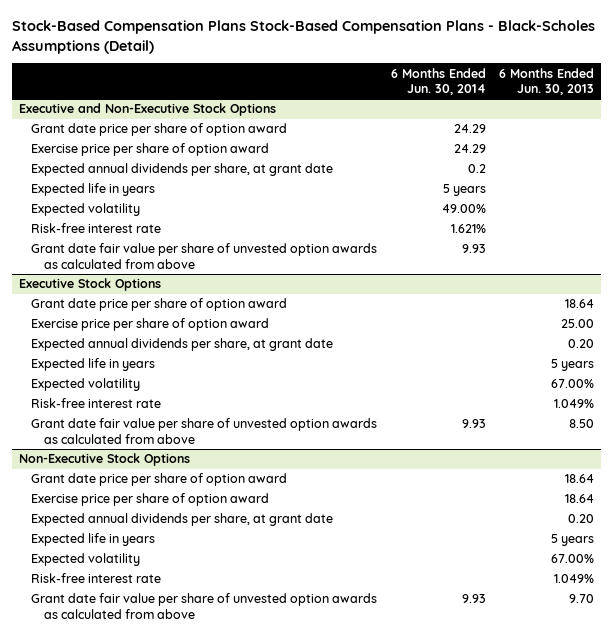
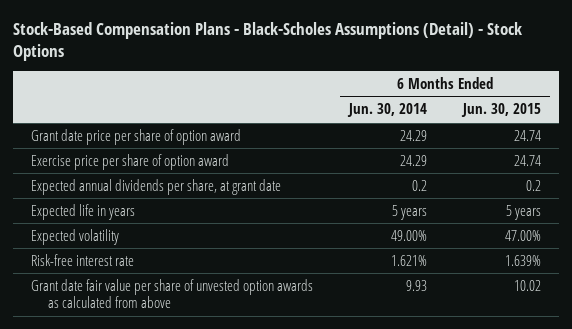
[11,20,595,54] Stock-Based Compensation Plans Stock-Based Compensation Plans - Black-Scholes Assumptions (Detail) -> [12,21,522,61] Stock-Based Compensation Plans - Black-Scholes Assumptions (Detail) - Stock Options
[499,67,595,95] 6 Months Ended Jun. 30, 2013 -> none
none -> [460,103,541,118] Jun. 30, 2015
[18,103,276,117] Executive and Non-Executive Stock Options -> none
[18,278,161,292] Executive Stock Options -> none
[31,298,288,312] Grant date price per share of option award -> none
[31,318,270,332] Exercise price per share of option award -> none
[31,338,334,352] Expected annual dividends per share, at grant date -> none
[31,358,156,372] Expected life in years -> none
[31,378,141,392] Expected volatility -> none
[31,398,162,409] Risk-free interest rate -> none
[31,418,378,444] Grant date fair value per share of unvested option awards as calculated from above -> none
[18,453,190,467] Non-Executive Stock Options -> none
[31,473,288,487] Grant date price per share of option award -> none
[31,493,270,507] Exercise price per share of option award -> none
[31,513,334,527] Expected annual dividends per share, at grant date -> none
[31,533,156,547] Expected life in years -> none
[31,553,141,567] Expected volatility -> none
[31,573,162,584] Risk-free interest rate -> none
[31,593,378,619] Grant date fair value per share of unvested option awards as calculated from above -> none

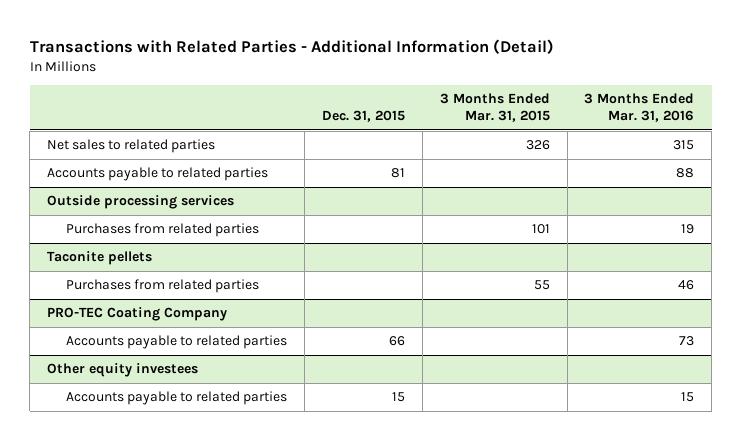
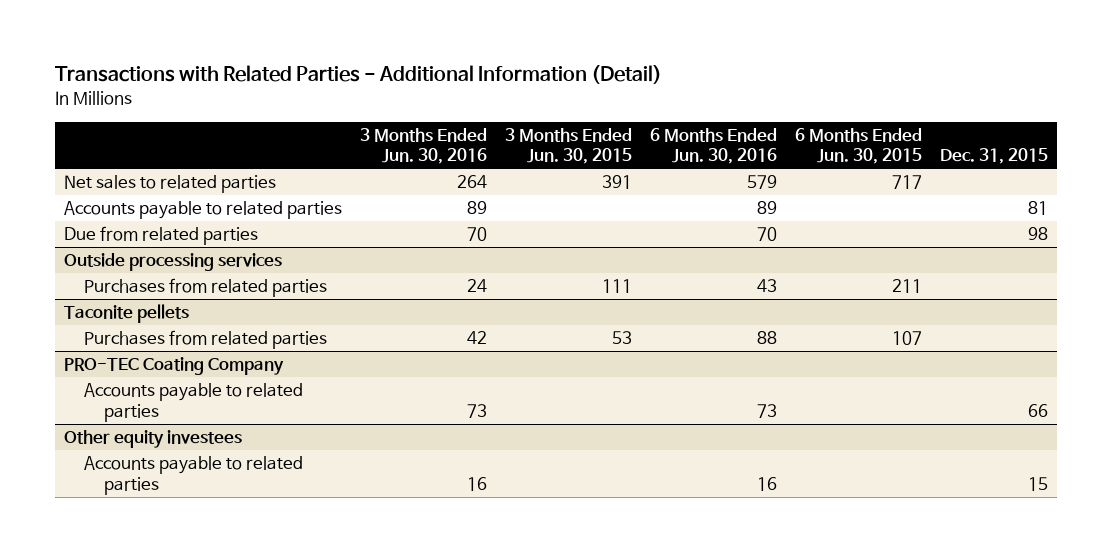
[439,93,550,123] 3 Months Ended Mar. 31, 2015 -> none
[584,93,695,123] 3 Months Ended Mar. 31, 2016 -> none
none -> [359,127,487,165] 3 Months Ended Jun. 30, 2016
none -> [504,127,632,165] 3 Months Ended Jun. 30, 2015
none -> [649,127,777,165] 6 Months Ended Jun. 30, 2016
none -> [795,127,923,165] 6 Months Ended Jun. 30, 2015
none -> [63,226,258,246] Due from related parties

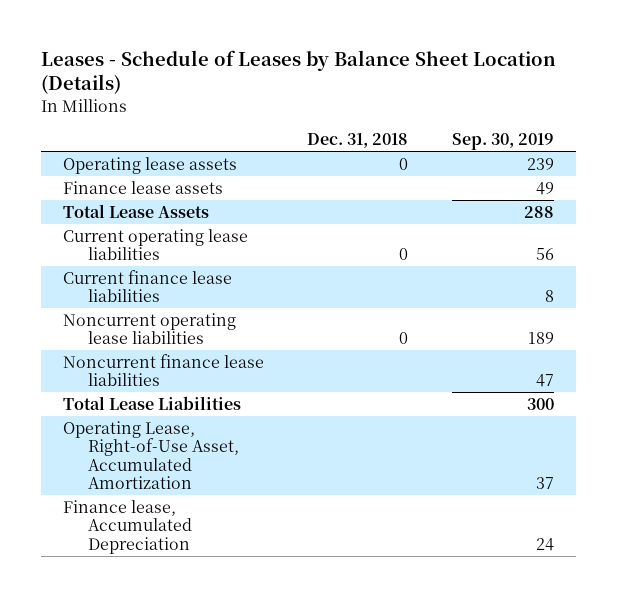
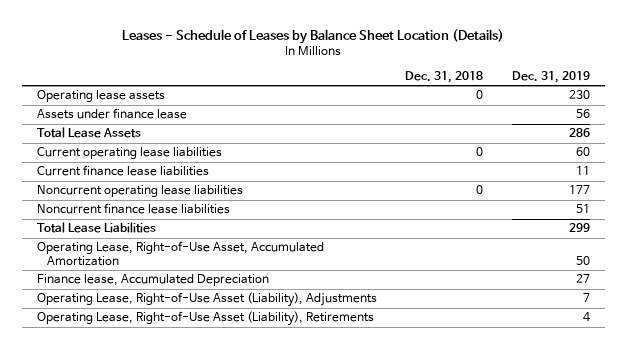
[451,133,554,151] Sep. 30, 2019 -> none
none -> [512,70,591,83] Dec. 31, 2019
[62,180,223,194] Finance lease assets -> [36,108,187,120] Assets under finance lease
none -> [36,292,377,308] Operating Lease, Right-of-Use Asset (Liability), Adjustments
none -> [36,311,374,327] Operating Lease, Right-of-Use Asset (Liability), Retirements

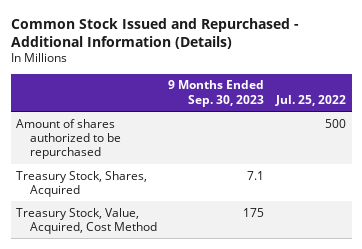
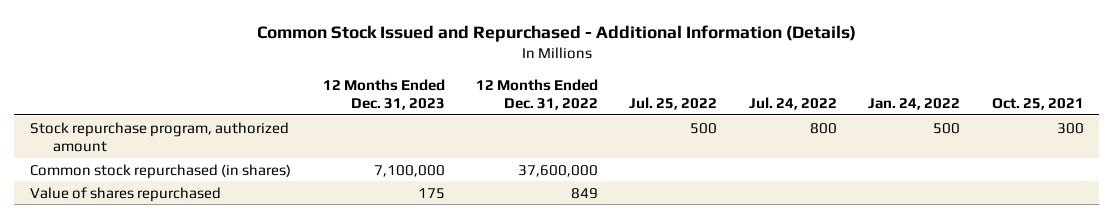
[168,80,265,107] 9 Months Ended Sep. 30, 2023 -> none
none -> [322,78,445,111] 12 Months Ended Dec. 31, 2023
none -> [475,78,598,111] 12 Months Ended Dec. 31, 2022
none -> [748,97,837,111] Jul. 24, 2022
none -> [868,98,961,111] Jan. 24, 2022
none -> [991,98,1084,111] Oct. 25, 2021
[16,118,121,160] Amount of shares authorized to be repurchased -> [30,121,290,152] Stock repurchase program, authorized amount
[16,170,148,197] Treasury Stock, Shares, Acquired -> [30,163,292,179] Common stock repurchased (in shares)
[16,207,157,234] Treasury Stock, Value, Acquired, Cost Method -> [30,186,222,202] Value of shares repurchased

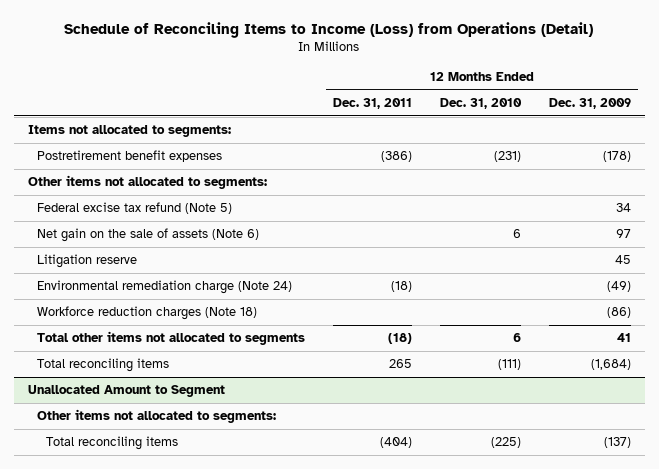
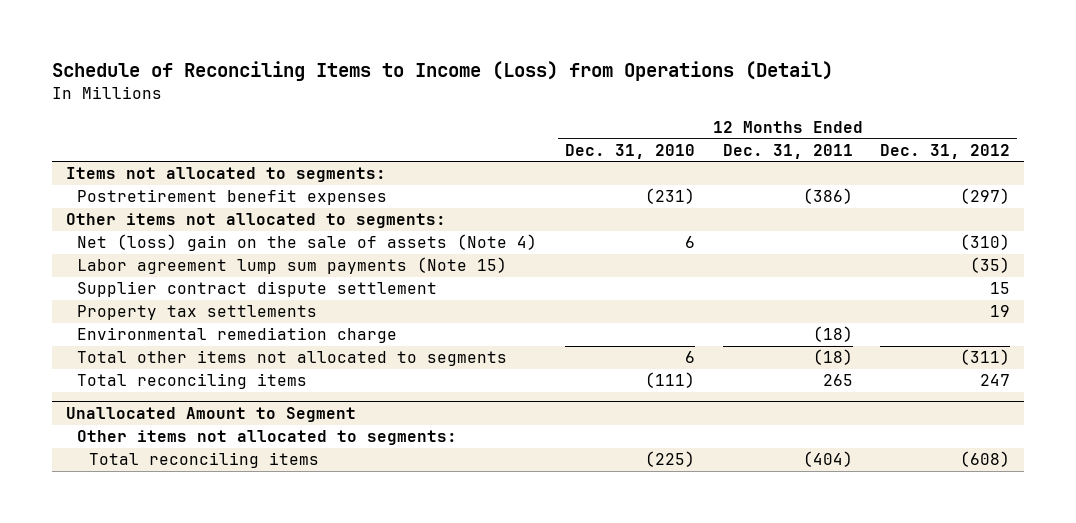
[549,98,632,110] Dec. 31, 2009 -> none
none -> [880,143,1011,159] Dec. 31, 2012
[36,202,232,215] Federal excise tax refund (Note 5) -> none
[36,306,257,321] Workforce reduction charges (Note 18) -> none
[36,228,259,243] Net gain on the sale of assets (Note 6) -> [77,234,538,252] Net (loss) gain on the sale of assets (Note 4)
none -> [77,257,508,275] Labor agreement lump sum payments (Note 15)
[36,254,137,269] Litigation reserve -> [77,281,438,298] Supplier contract dispute settlement
none -> [77,305,318,321] Property tax settlements
[36,280,292,295] Environmental remediation charge (Note 24) -> [77,327,398,344] Environmental remediation charge

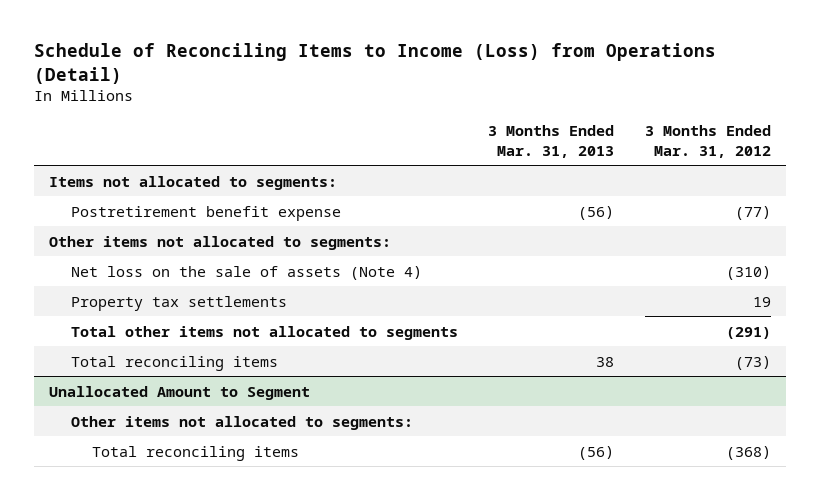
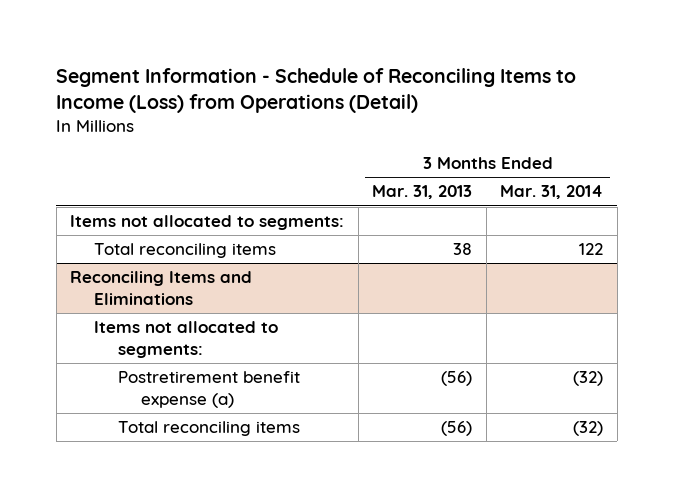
[33,43,716,84] Schedule of Reconciling Items to Income (Loss) from Operations (Detail) -> [56,67,577,113] Segment Information - Schedule of Reconciling Items to Income (Loss) from Operations (Detail)
[645,125,772,158] 3 Months Ended Mar. 31, 2012 -> none
none -> [500,185,604,200] Mar. 31, 2014
[70,205,341,221] Postretirement benefit expense -> none
[49,235,392,250] Other items not allocated to segments: -> none
[70,265,422,280] Net loss on the sale of assets (Note 4) -> none
[70,295,287,311] Property tax settlements -> none
[70,325,458,340] Total other items not allocated to segments -> none
[49,385,311,400] Unallocated Amount to Segment -> [70,271,253,306] Reconciling Items and Eliminations
[70,415,413,430] Other items not allocated to segments: -> [94,321,279,359] Items not allocated to segments:
none -> [117,371,300,409] Postretirement benefit expense (a)

